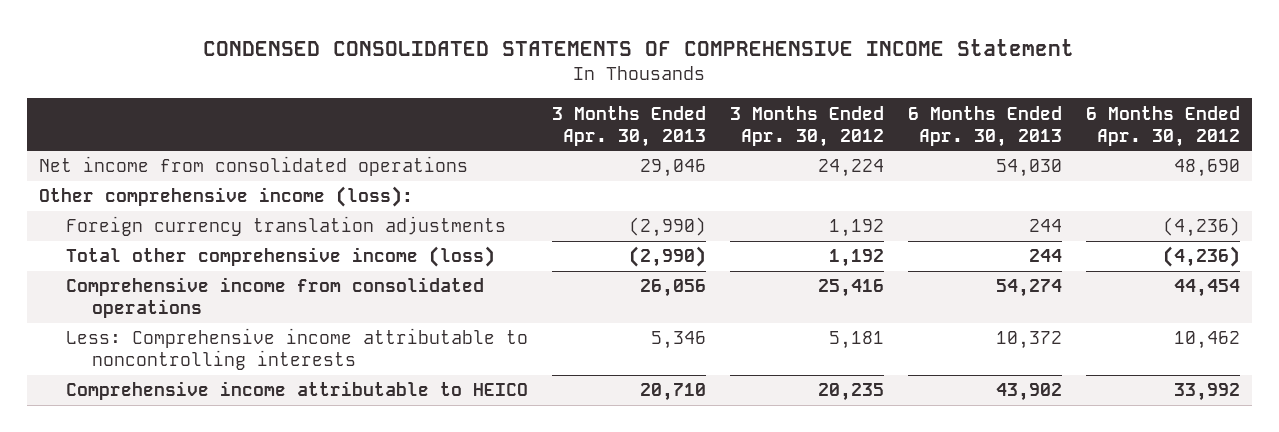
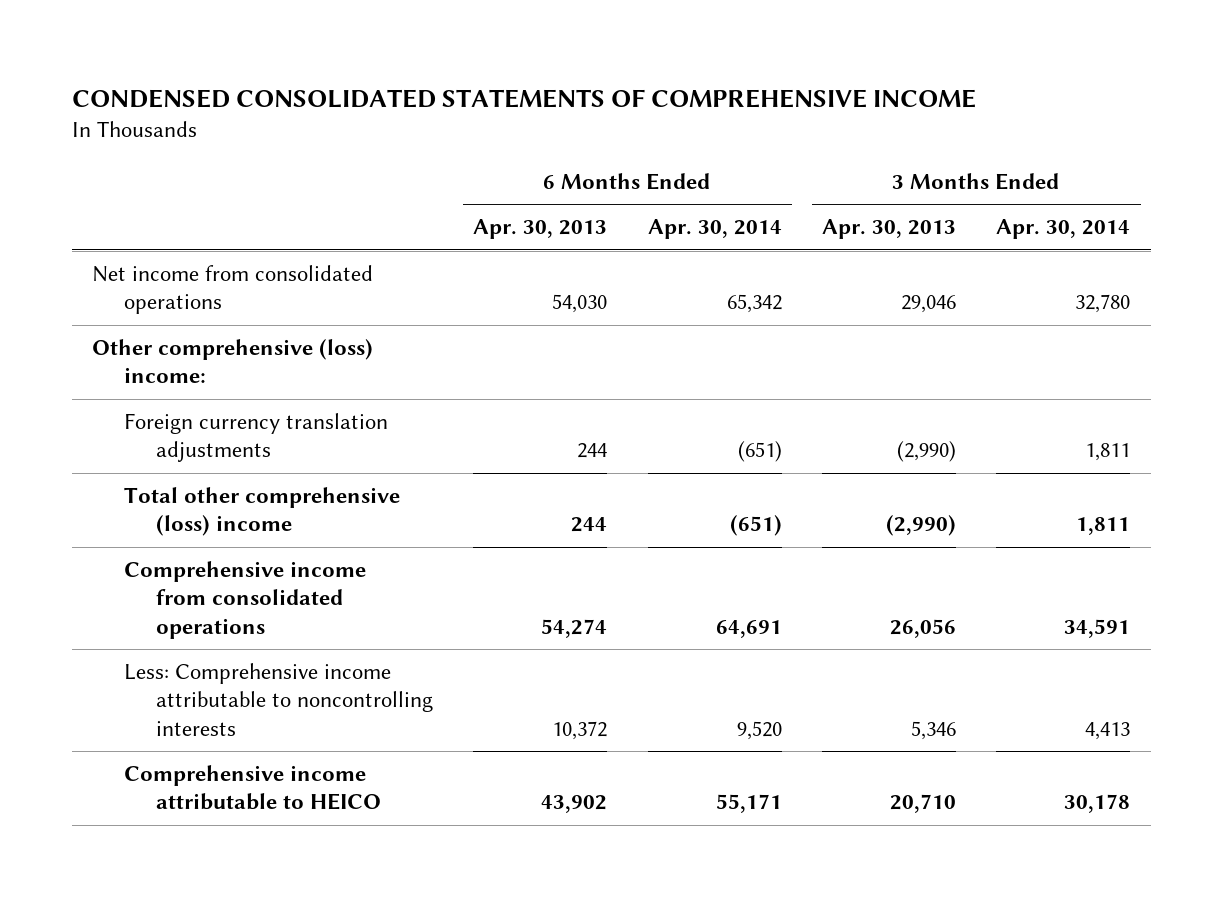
[203,38,1075,56] CONDENSED CONSOLIDATED STATEMENTS OF COMPREHENSIVE INCOME Statement -> [71,88,976,108] CONDENSED CONSOLIDATED STATEMENTS OF COMPREHENSIVE INCOME
[729,105,884,147] 3 Months Ended Apr. 30, 2012 -> none
[1085,105,1240,147] 6 Months Ended Apr. 30, 2012 -> none
none -> [647,219,782,240] Apr. 30, 2014
none -> [996,219,1131,240] Apr. 30, 2014
[39,186,414,208] Other comprehensive income (loss): -> [92,338,374,384] Other comprehensive (loss) income:
[65,246,495,268] Total other comprehensive income (loss) -> [123,486,400,537] Total other comprehensive (loss) income

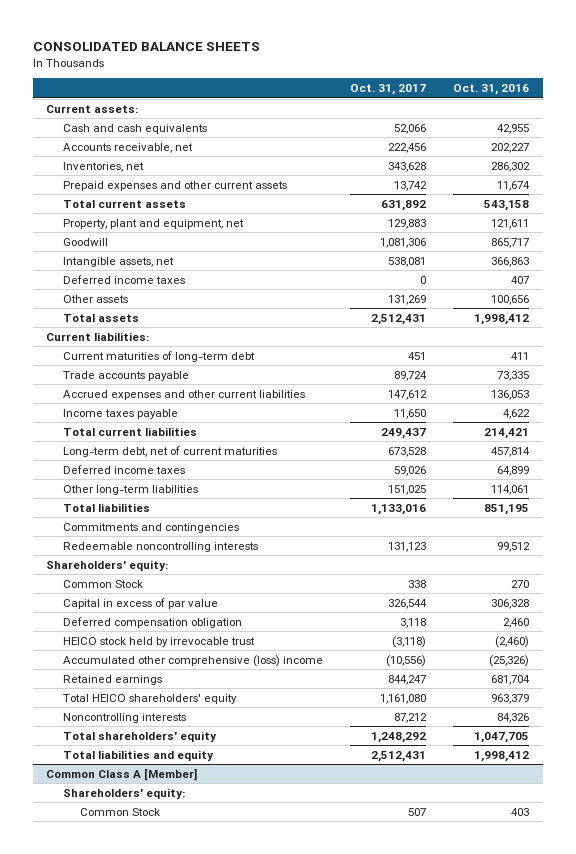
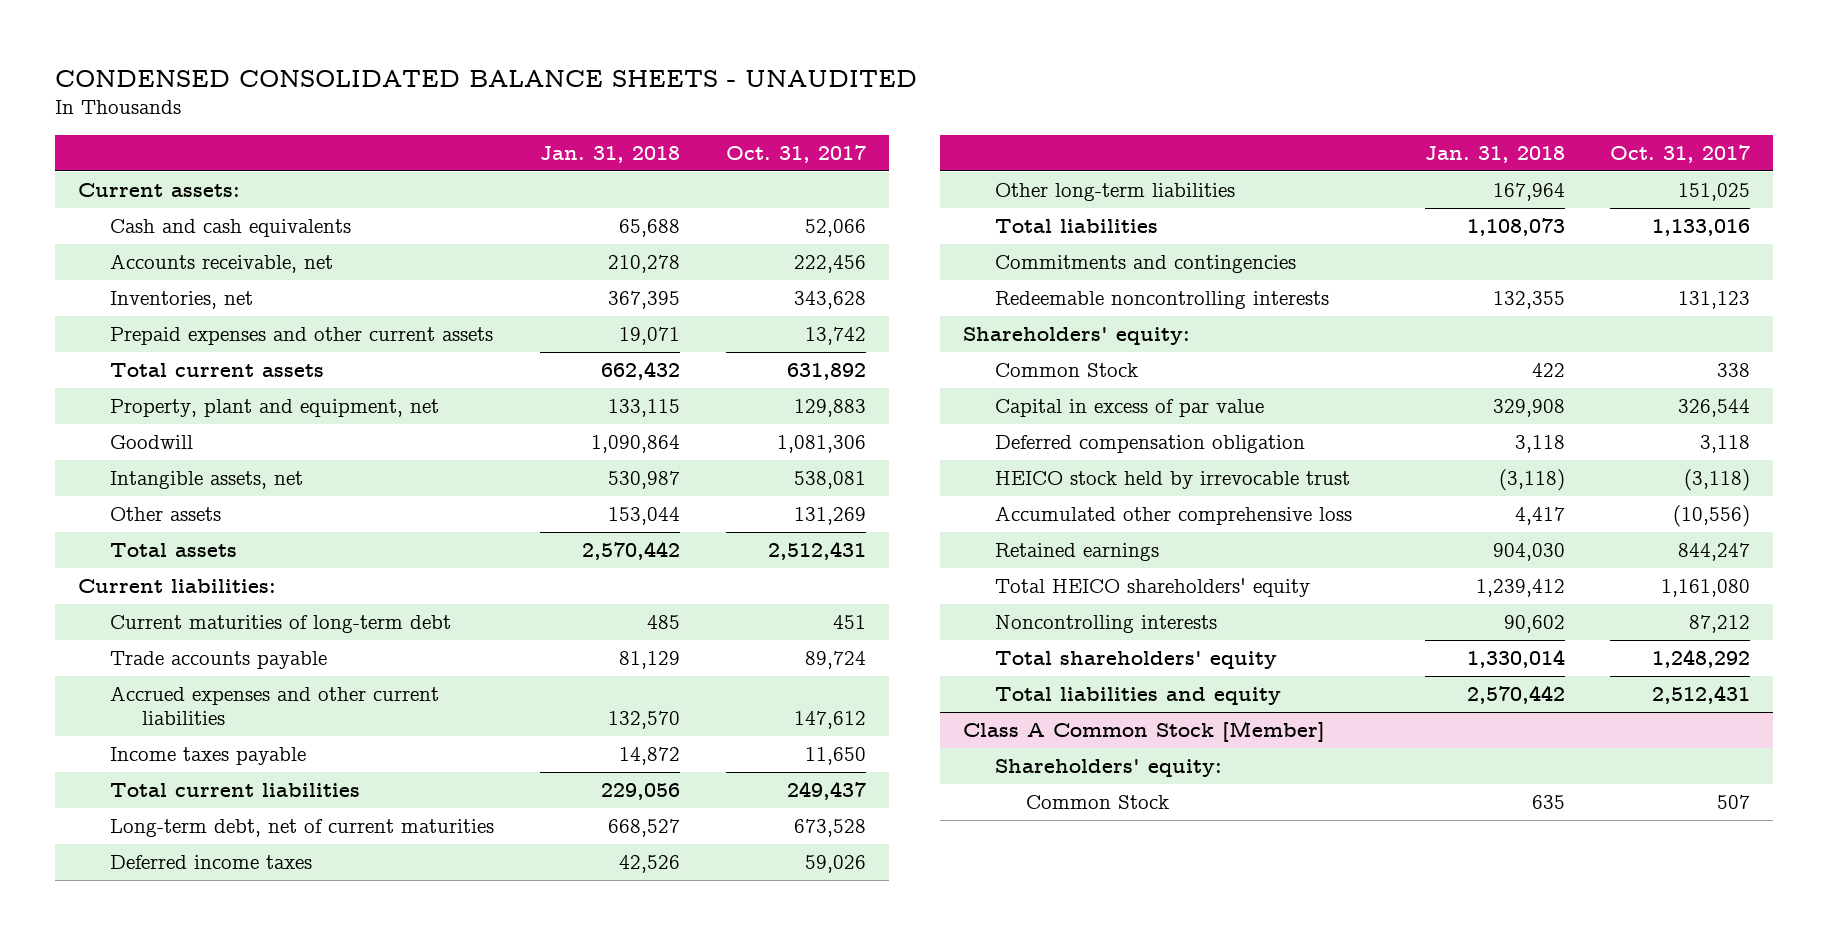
[32,42,260,52] CONSOLIDATED BALANCE SHEETS -> [55,69,918,87] CONDENSED CONSOLIDATED BALANCE SHEETS - UNAUDITED
[453,84,530,96] Oct. 31, 2016 -> none
none -> [539,145,680,163] Jan. 31, 2018
[63,274,186,284] Deferred income taxes -> none
[63,654,324,667] Accumulated other comprehensive (loss) income -> [994,506,1352,526] Accumulated other comprehensive loss
[46,767,198,781] Common Class A [Member] -> [962,721,1325,743] Class A Common Stock [Member]

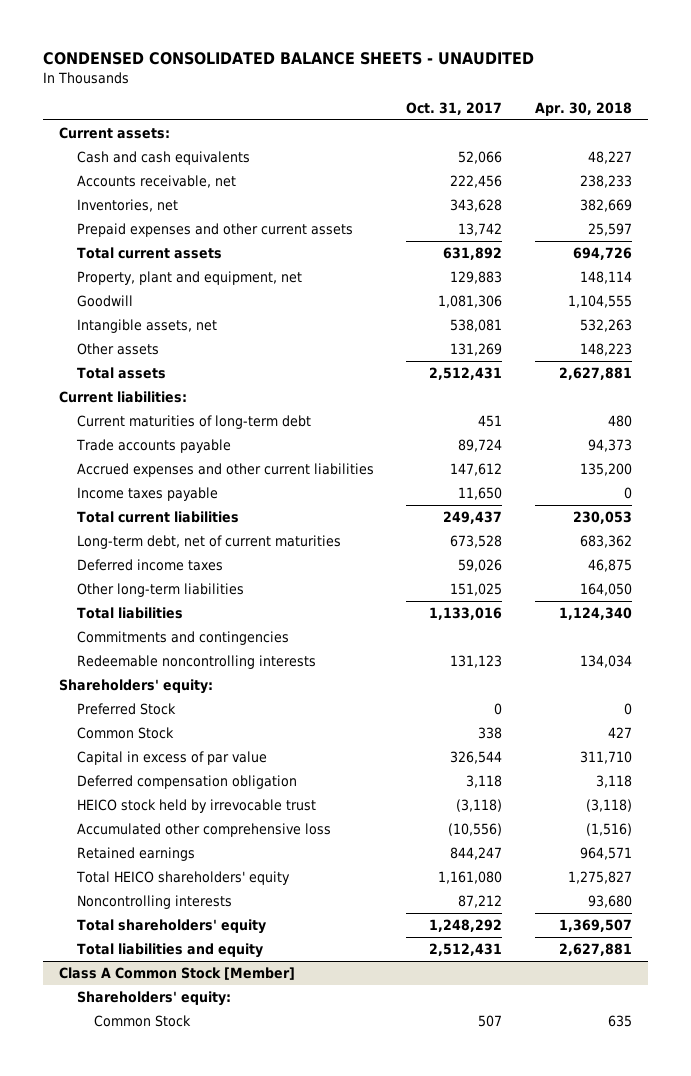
[539,145,680,163] Jan. 31, 2018 -> none
none -> [534,101,632,116] Apr. 30, 2018
none -> [76,702,176,715] Preferred Stock

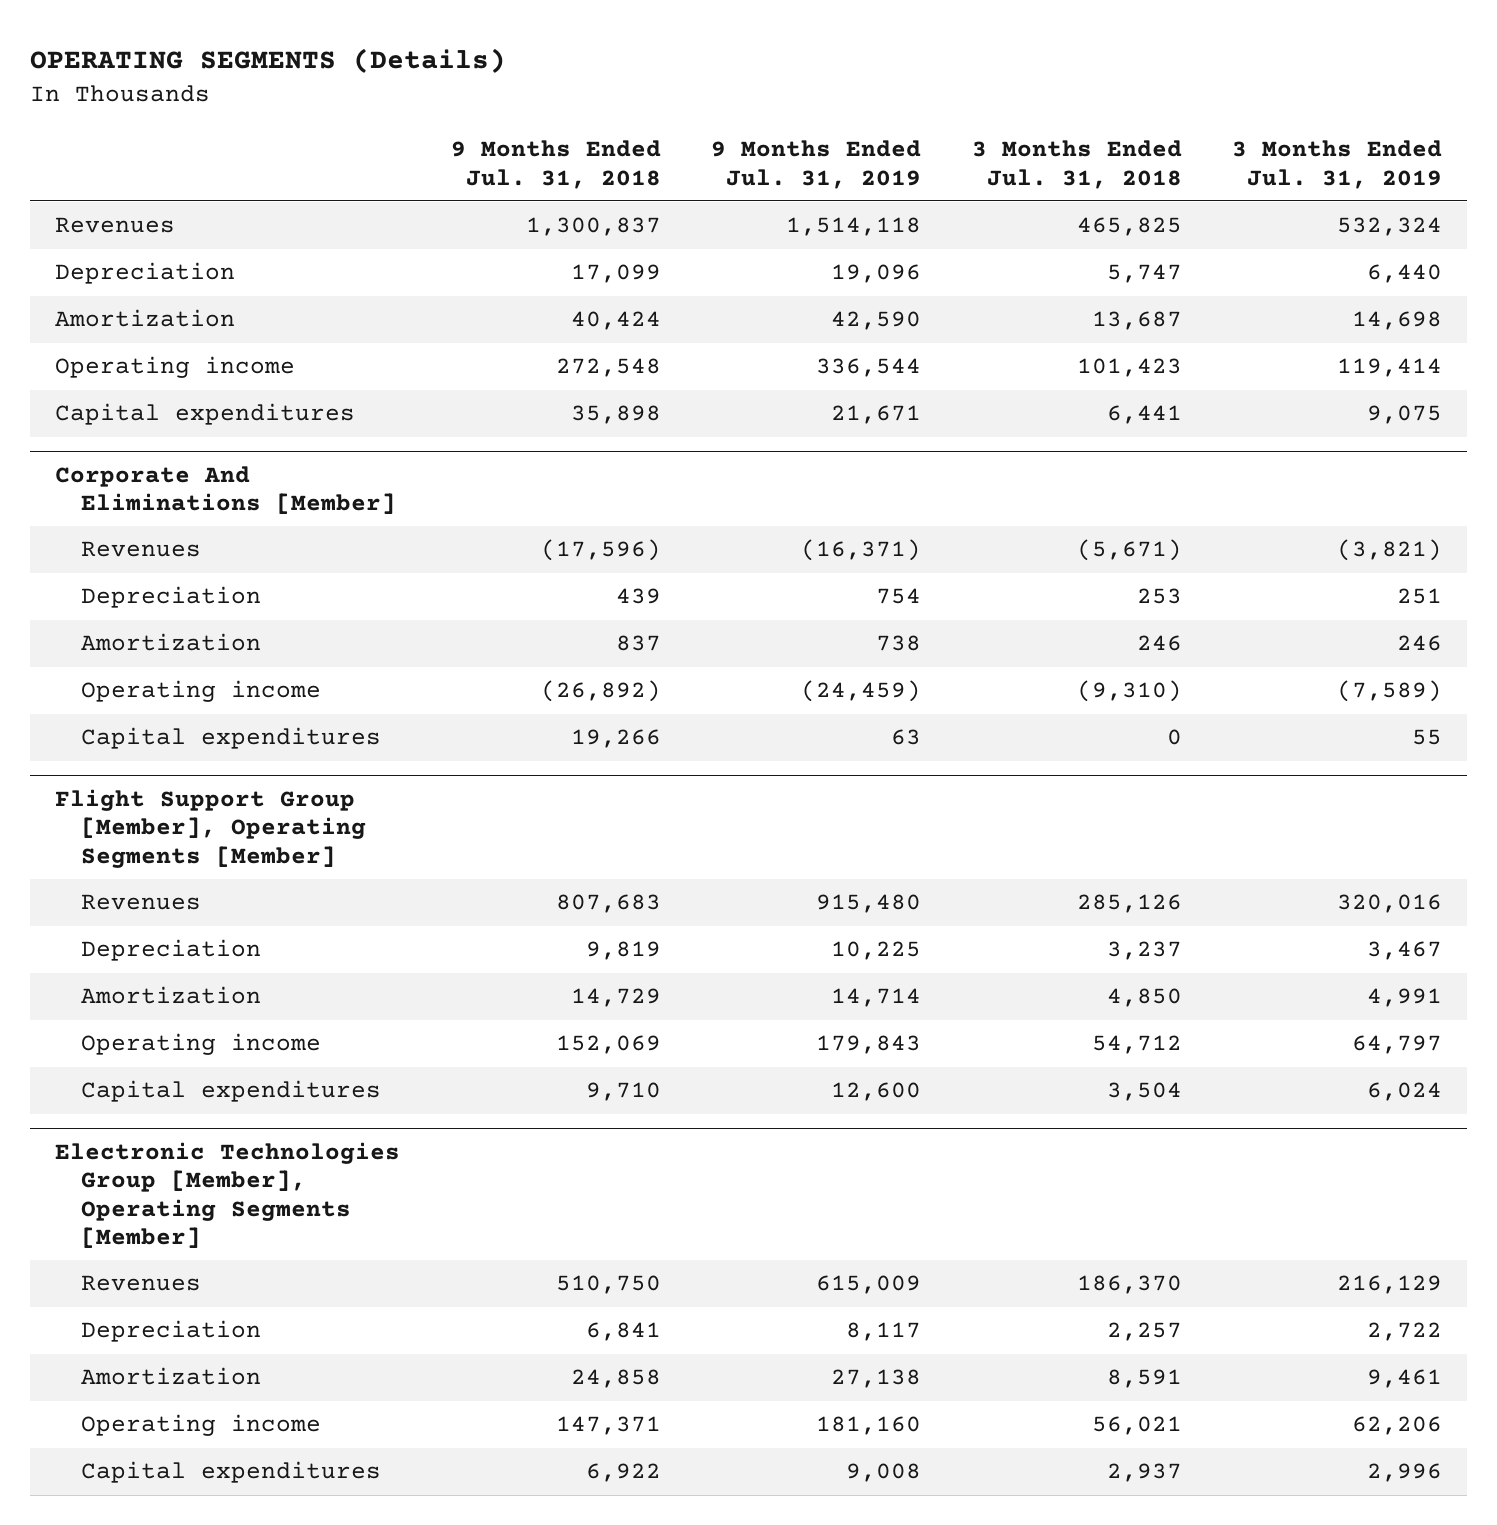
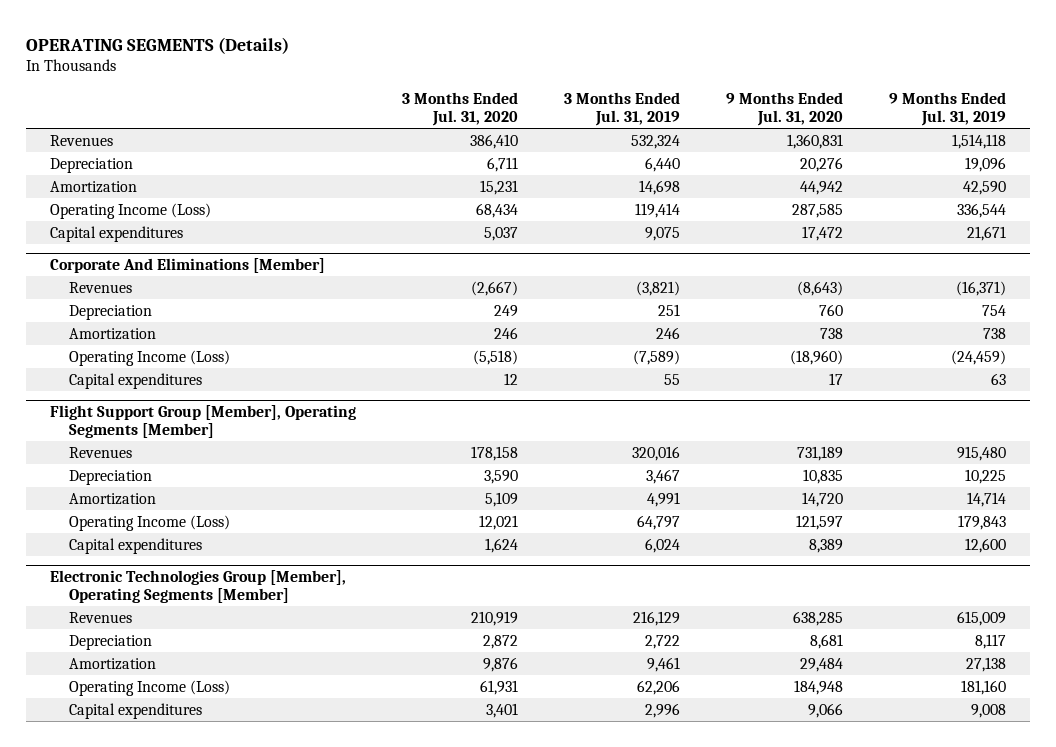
[450,140,661,189] 9 Months Ended Jul. 31, 2018 -> none
[971,140,1182,189] 3 Months Ended Jul. 31, 2018 -> none
none -> [401,91,518,126] 3 Months Ended Jul. 31, 2020
none -> [726,91,844,126] 9 Months Ended Jul. 31, 2020
[55,356,296,379] Operating income -> [49,202,211,219] Operating Income (Loss)
[80,680,321,703] Operating income -> [68,349,230,366] Operating Income (Loss)
[80,1033,321,1056] Operating income -> [68,514,230,531] Operating Income (Loss)
[80,1414,321,1437] Operating income -> [68,679,230,696] Operating Income (Loss)

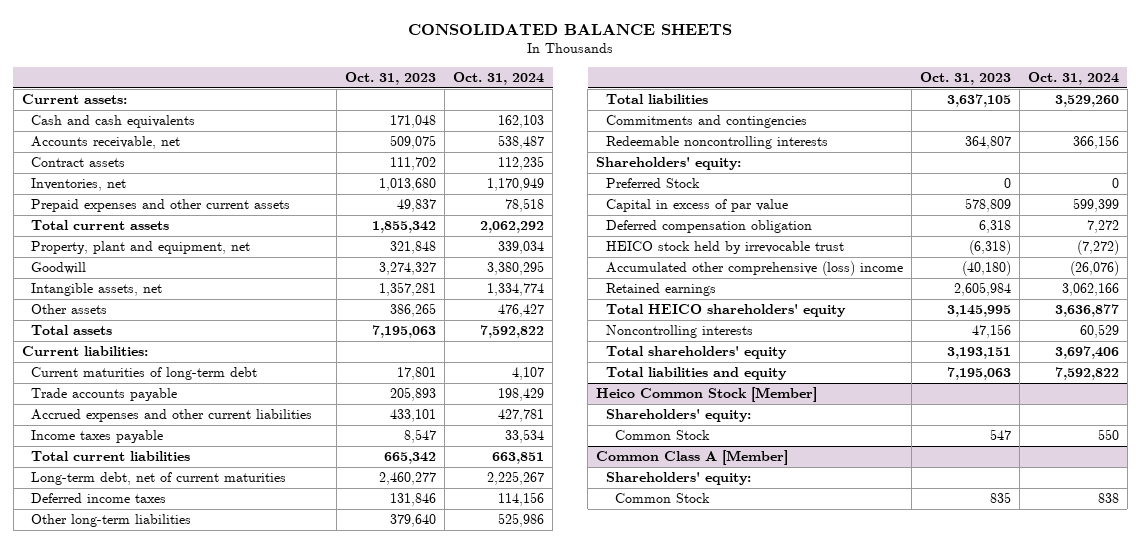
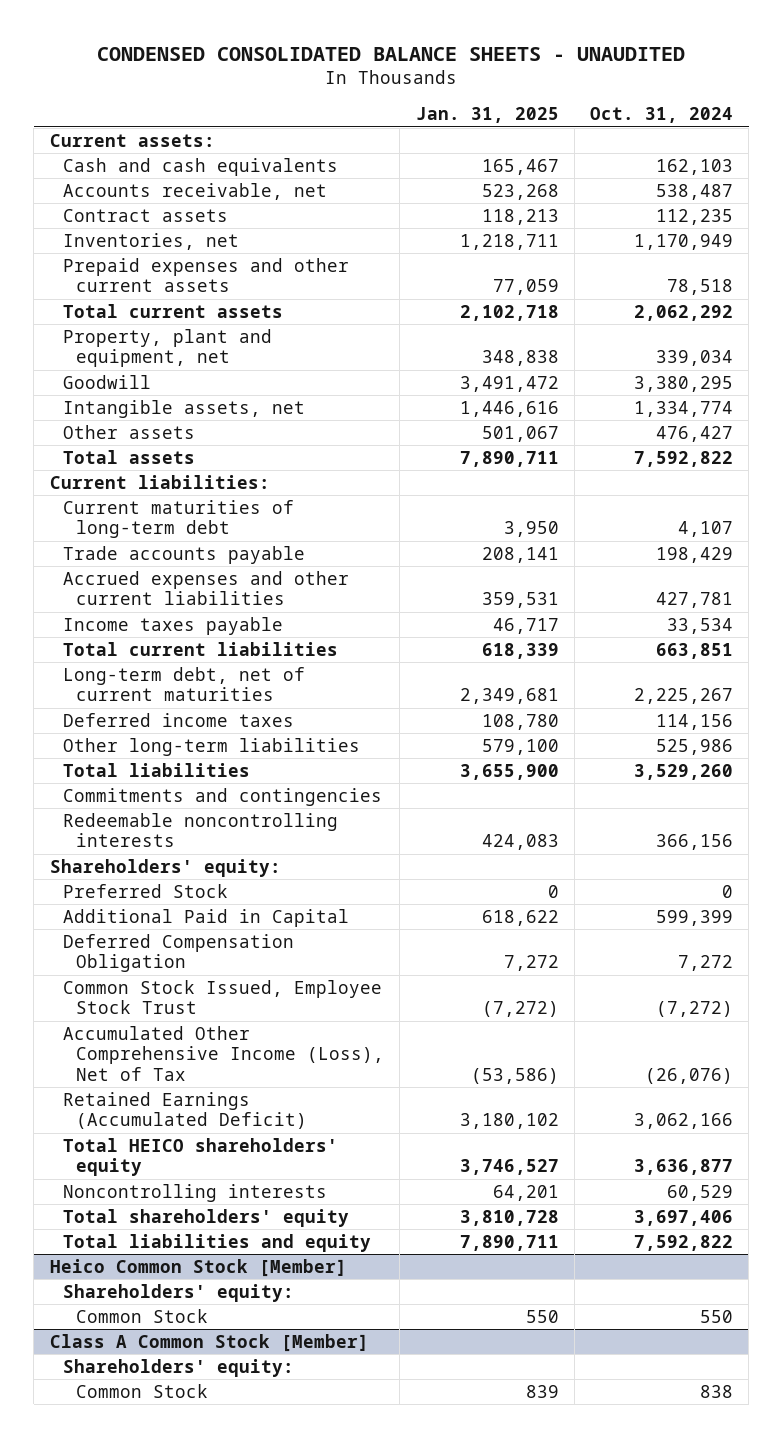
[408,23,733,35] CONSOLIDATED BALANCE SHEETS -> [97,46,686,61] CONDENSED CONSOLIDATED BALANCE SHEETS - UNAUDITED
[345,72,437,86] Oct. 31, 2023 -> none
none -> [415,107,559,124] Jan. 31, 2025
[605,199,788,213] Capital in excess of par value -> [62,908,349,927] Additional Paid in Capital
[605,220,812,234] Deferred compensation obligation -> [62,933,294,973] Deferred Compensation Obligation
[605,241,844,255] HEICO stock held by irrevocable trust -> [62,979,382,1015] Common Stock Issued, Employee Stock Trust
[605,261,903,277] Accumulated other comprehensive (loss) income -> [62,1025,385,1081] Accumulated Other Comprehensive Income (Loss), Net of Tax
[605,283,716,297] Retained earnings -> [62,1091,308,1130] Retained Earnings (Accumulated Deficit)
[596,450,789,466] Common Class A [Member] -> [49,1333,369,1352] Class A Common Stock [Member]

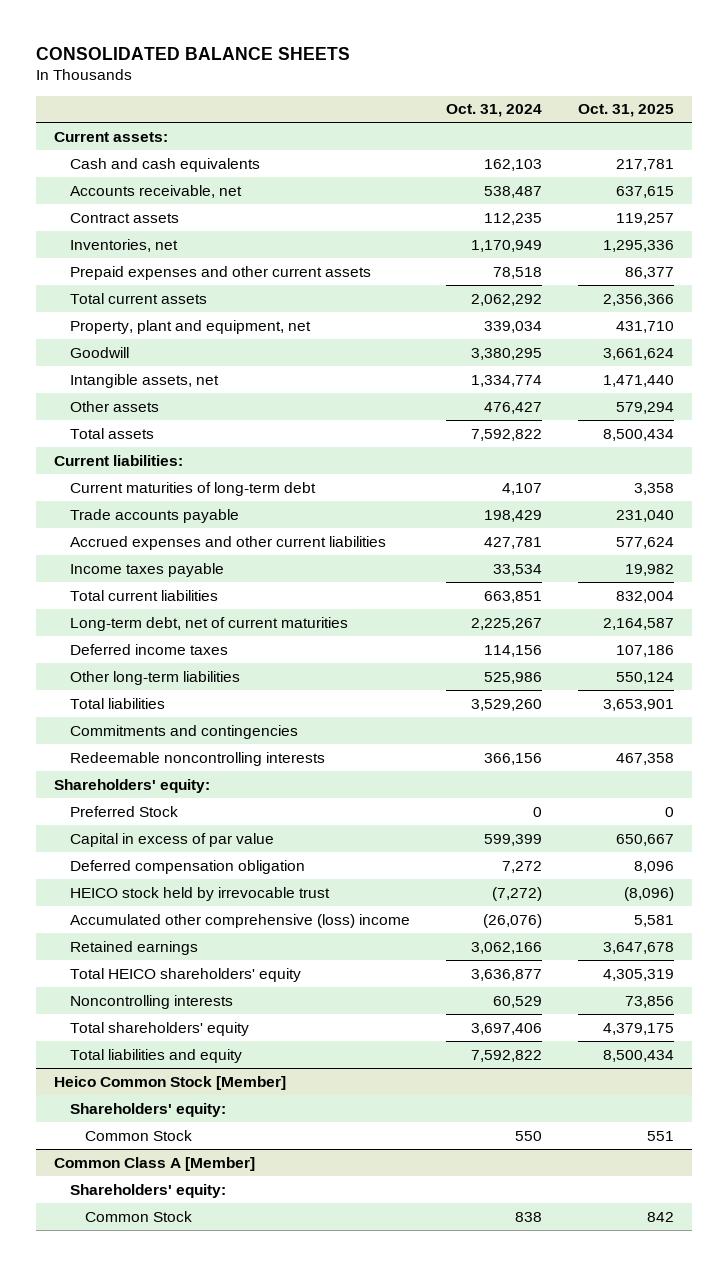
[97,46,686,61] CONDENSED CONSOLIDATED BALANCE SHEETS - UNAUDITED -> [35,46,350,60] CONSOLIDATED BALANCE SHEETS
[415,107,559,124] Jan. 31, 2025 -> none
none -> [577,104,674,118] Oct. 31, 2025
[62,908,349,927] Additional Paid in Capital -> [69,832,274,847] Capital in excess of par value
[62,933,294,973] Deferred Compensation Obligation -> [69,859,305,874] Deferred compensation obligation
[62,979,382,1015] Common Stock Issued, Employee Stock Trust -> [69,886,330,901] HEICO stock held by irrevocable trust
[62,1025,385,1081] Accumulated Other Comprehensive Income (Loss), Net of Tax -> [69,913,410,928] Accumulated other comprehensive (loss) income
[62,1091,308,1130] Retained Earnings (Accumulated Deficit) -> [69,940,198,955] Retained earnings
[49,1333,369,1352] Class A Common Stock [Member] -> [53,1156,255,1171] Common Class A [Member]

